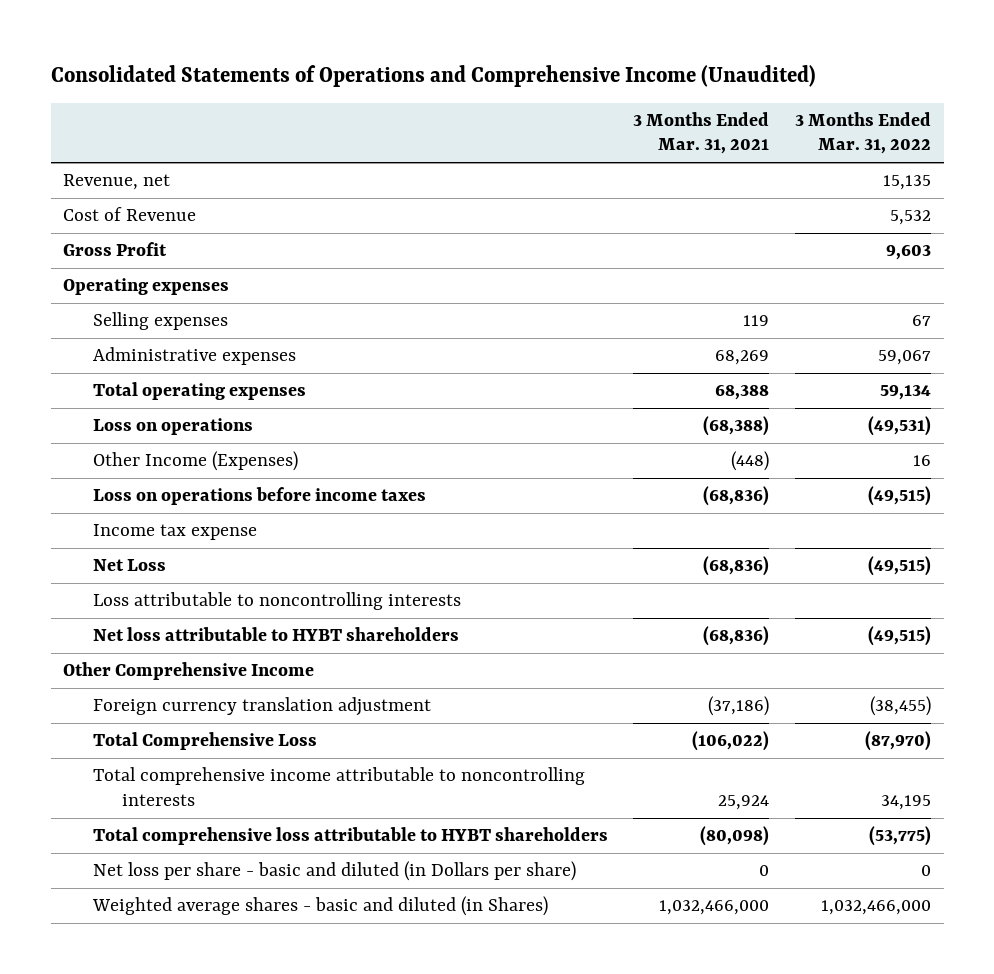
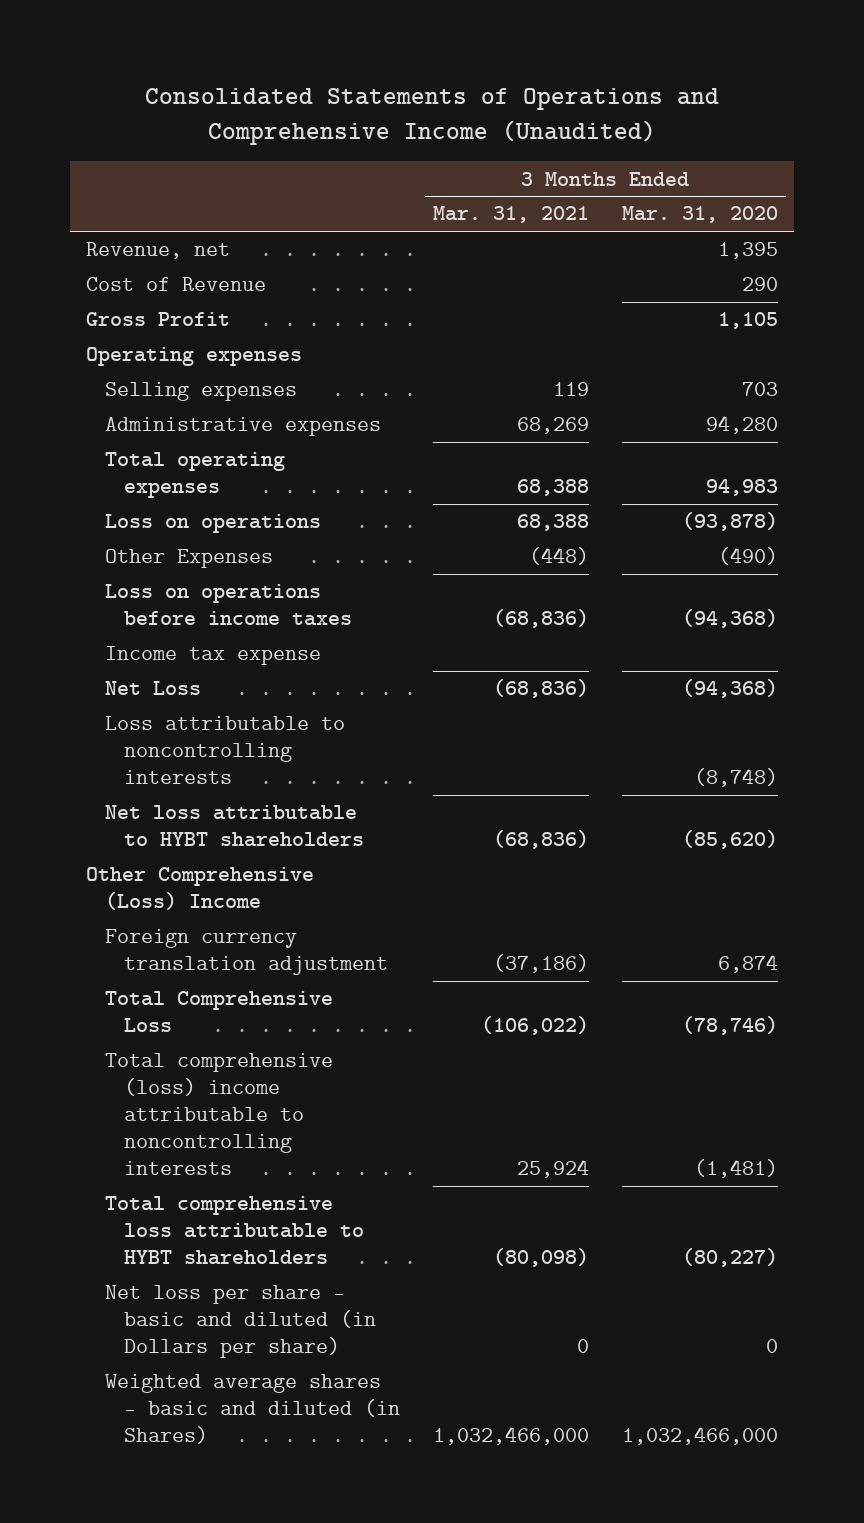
[794,111,931,155] 3 Months Ended Mar. 31, 2022 -> none
none -> [621,206,778,224] Mar. 31, 2020
[703,416,770,437] (68,388) -> [516,514,589,532] 68,388
[92,451,298,472] Other Income (Expenses) -> [104,549,273,569] Other Expenses
[63,662,315,681] Other Comprehensive Income -> [86,867,315,911] Other Comprehensive (Loss) Income
[92,767,585,806] Total comprehensive income attributable to noncontrolling interests -> [104,1053,333,1176] Total comprehensive (loss) income attributable to noncontrolling interests

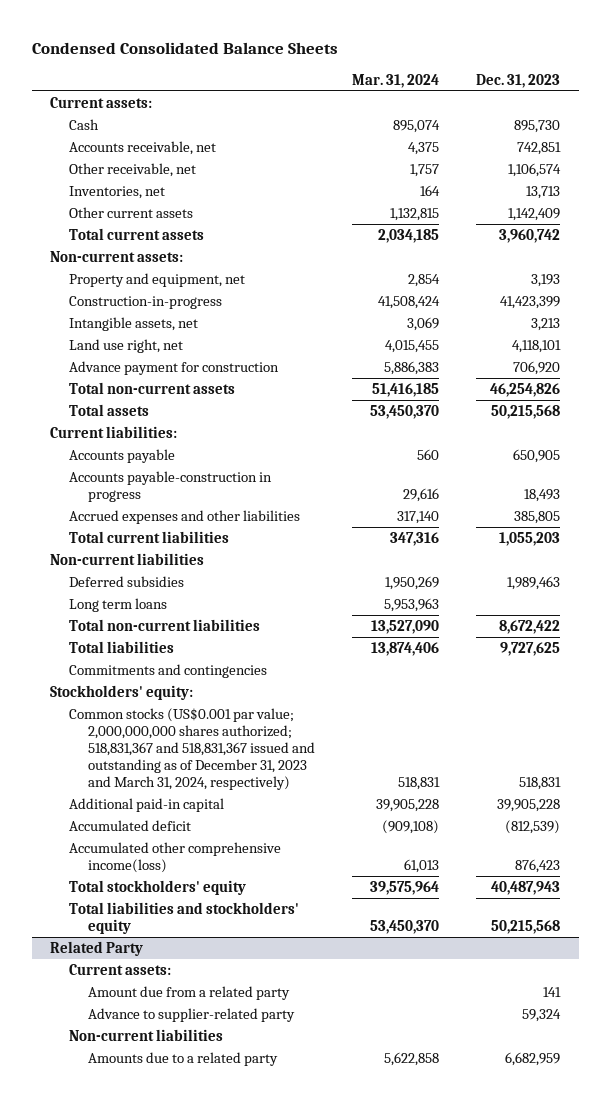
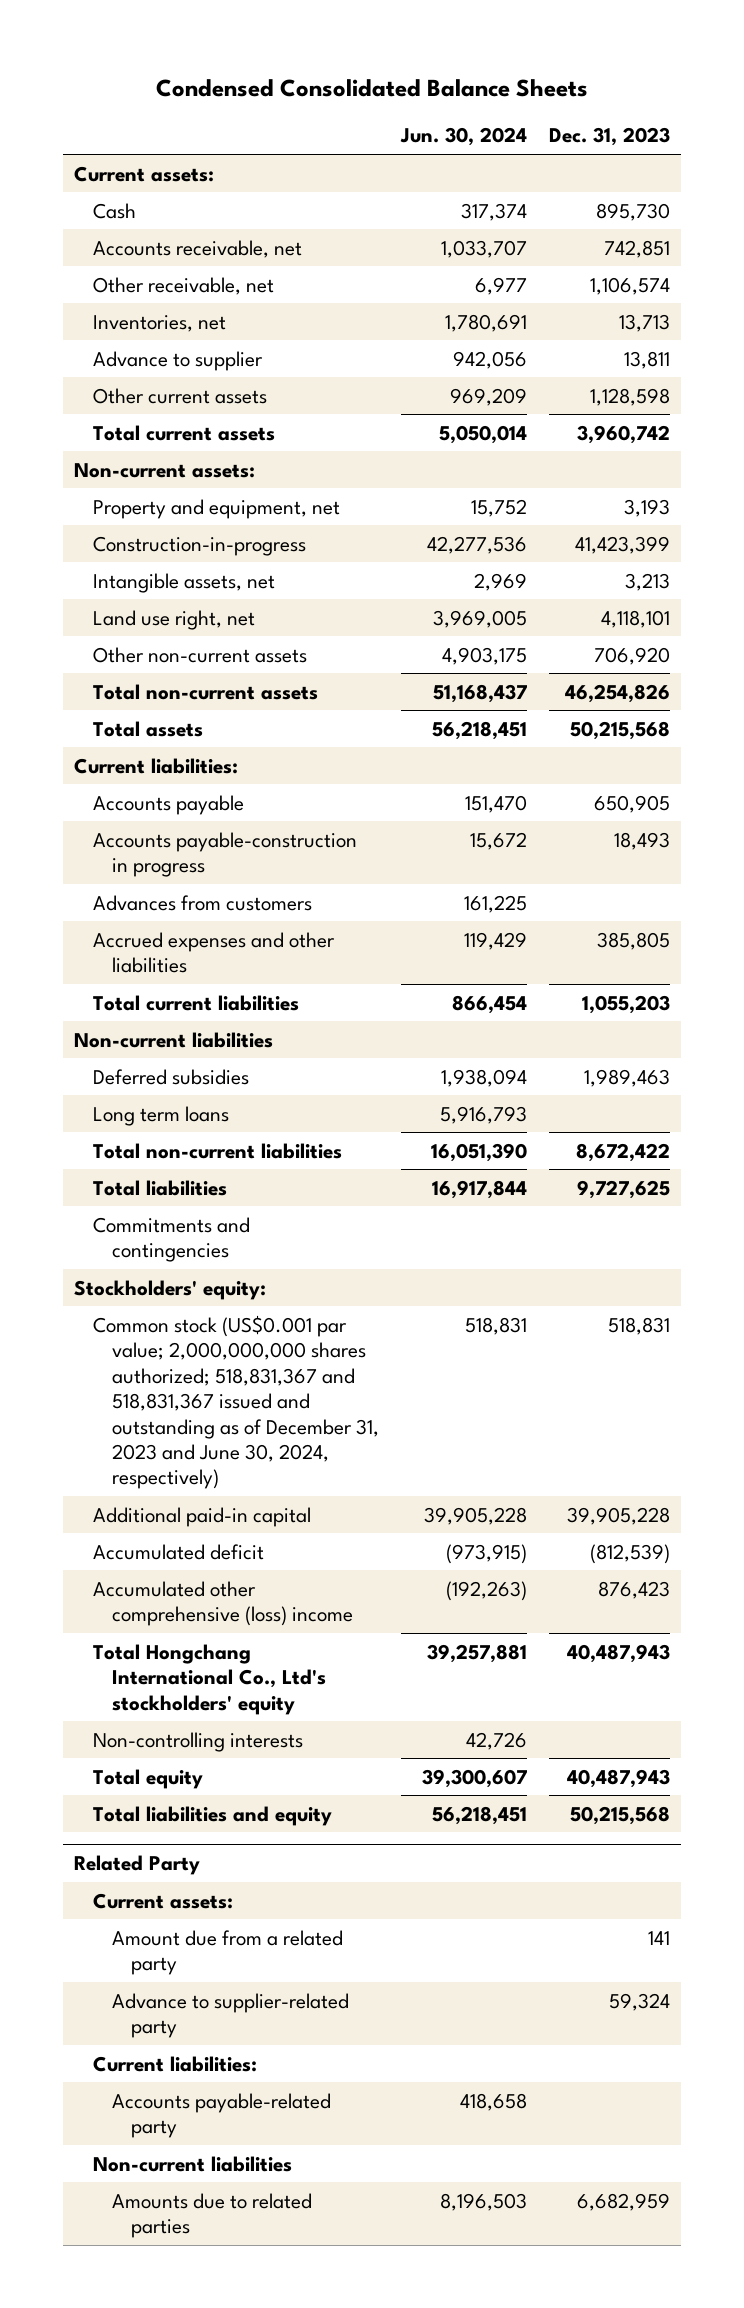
[352,73,440,88] Mar. 31, 2024 -> none
none -> [399,127,527,147] Jun. 30, 2024
none -> [92,350,263,371] Advance to supplier
[508,207,561,221] 1,142,409 -> [589,387,670,406] 1,128,598
[69,360,280,375] Advance payment for construction -> [92,646,307,663] Other non-current assets
none -> [92,894,312,911] Advances from customers
[69,707,316,791] Common stocks (US$0.001 par value; 2,000,000,000 shares authorized; 518,831,367 and 518,831,367 issued and outstanding as of December 31, 2023 and March 31, 2024, respectively) -> [92,1314,379,1490] Common stock (US$0.001 par value; 2,000,000,000 shares authorized; 518,831,367 and 518,831,367 issued and outstanding as of December 31, 2023 and June 30, 2024, respectively)
[69,841,282,874] Accumulated other comprehensive income(loss) -> [92,1580,353,1627] Accumulated other comprehensive (loss) income
none -> [92,1643,326,1715] Total Hongchang International Co., Ltd's stockholders' equity
none -> [92,1731,303,1752] Non-controlling interests
[69,879,247,895] Total stockholders' equity -> [92,1768,203,1789] Total equity
[69,901,300,935] Total liabilities and stockholders' equity -> [92,1805,332,1826] Total liabilities and equity
none -> [92,2055,257,2072] Current liabilities:
none -> [111,2092,331,2139] Accounts payable-related party
[88,1051,279,1066] Amounts due to a related party -> [111,2192,312,2239] Amounts due to related parties

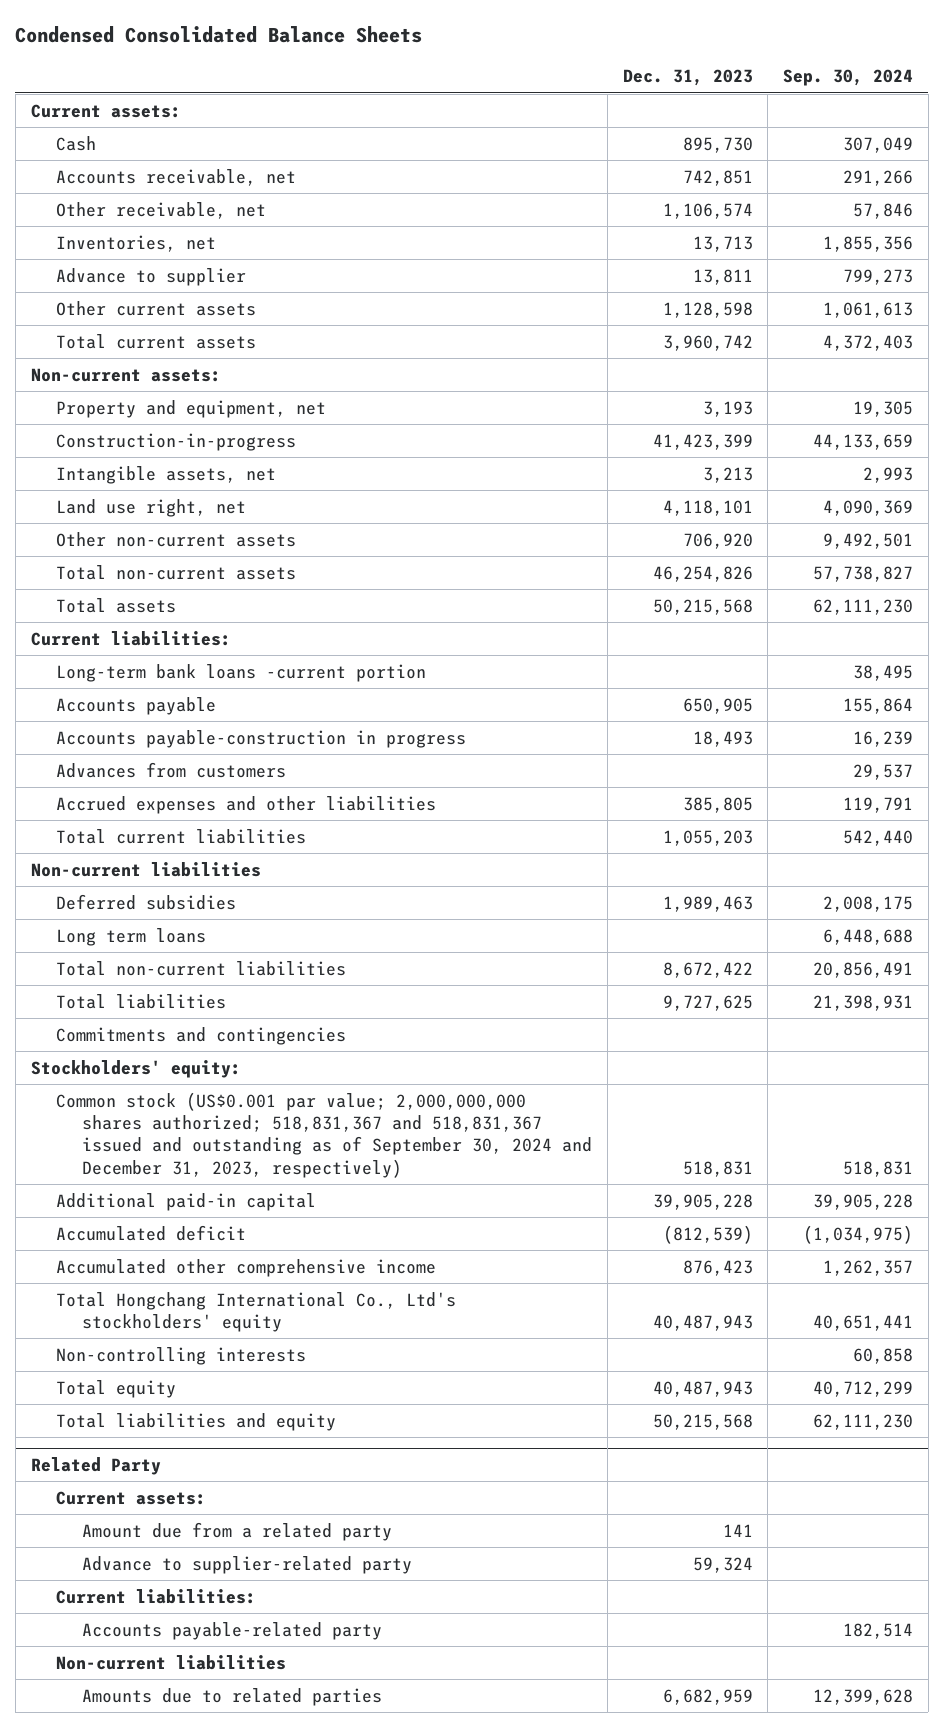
[399,127,527,147] Jun. 30, 2024 -> none
none -> [783,69,914,87] Sep. 30, 2024
none -> [56,663,427,682] Long-term bank loans -current portion
[92,1314,379,1490] Common stock (US$0.001 par value; 2,000,000,000 shares authorized; 518,831,367 and 518,831,367 issued and outstanding as of December 31, 2023 and June 30, 2024, respectively) -> [56,1091,593,1178] Common stock (US$0.001 par value; 2,000,000,000 shares authorized; 518,831,367 and 518,831,367 issued and outstanding as of September 30, 2024 and December 31, 2023, respectively)
[92,1580,353,1627] Accumulated other comprehensive (loss) income -> [56,1258,437,1277] Accumulated other comprehensive income

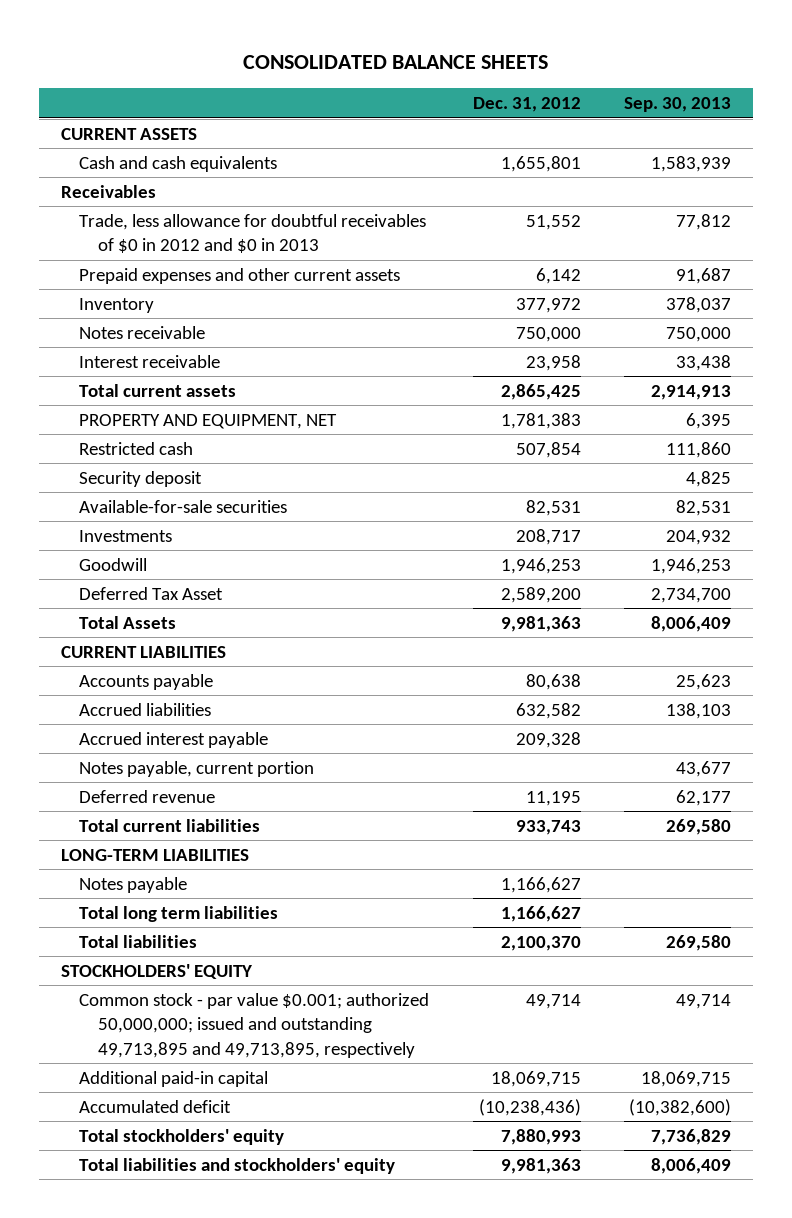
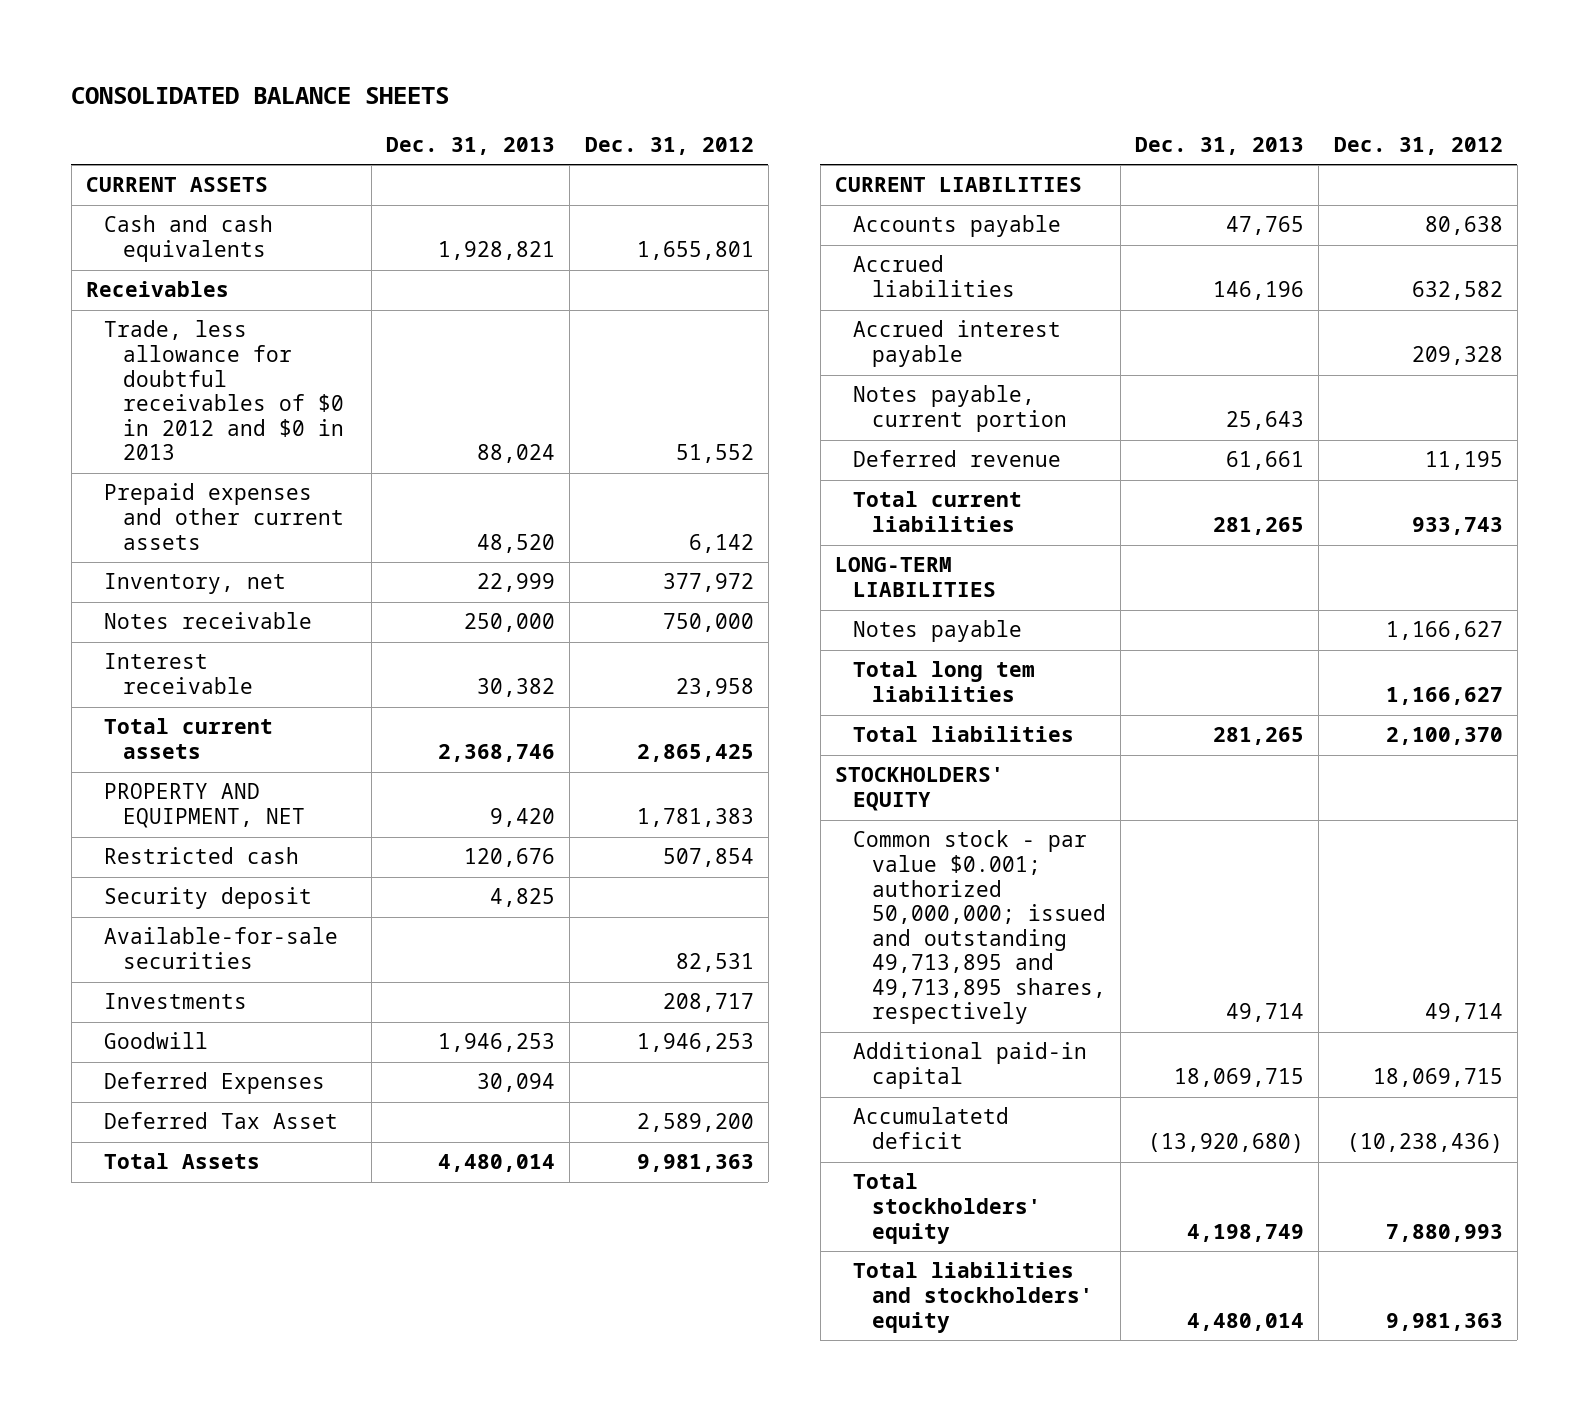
[624,97,732,113] Sep. 30, 2013 -> none
none -> [386,136,556,155] Dec. 31, 2013
[79,297,155,313] Inventory -> [104,573,287,595] Inventory, net
none -> [104,1072,326,1095] Deferred Expenses
[79,905,279,922] Total long term liabilities -> [853,661,1036,703] Total long tem liabilities
[79,992,430,1058] Common stock - par value $0.001; authorized 50,000,000; issued and outstanding 49,713,895 and 49,713,895, respectively -> [853,830,1106,1025] Common stock - par value $0.001; authorized 50,000,000; issued and outstanding 49,713,895 and 49,713,895 shares, respectively
[79,1099,232,1113] Accumulated deficit -> [853,1107,1010,1150] Accumulatetd deficit

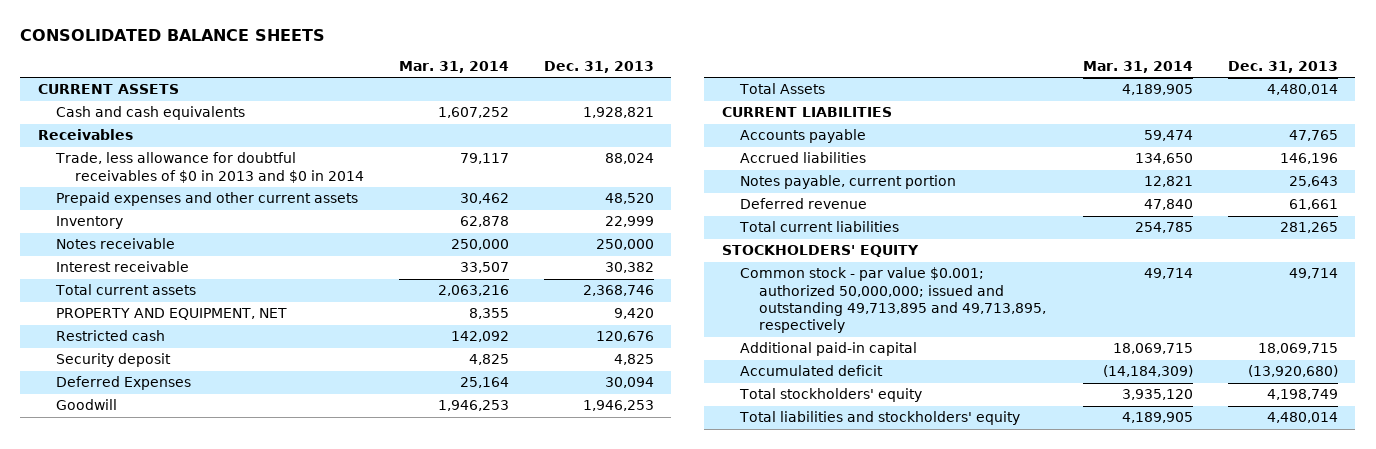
[584,136,754,155] Dec. 31, 2012 -> none
none -> [398,60,509,73] Mar. 31, 2014
[104,320,344,461] Trade, less allowance for doubtful receivables of $0 in 2012 and $0 in 2013 -> [55,152,364,183] Trade, less allowance for doubtful receivables of $0 in 2013 and $0 in 2014
[104,573,287,595] Inventory, net -> [56,216,124,230] Inventory
[104,927,339,970] Available-for-sale securities -> none
[104,993,248,1010] Investments -> none
[104,1112,339,1130] Deferred Tax Asset -> none
[104,1032,209,1050] Goodwill -> [56,399,118,411] Goodwill
[853,320,1062,368] Accrued interest payable -> none
[835,557,997,598] LONG-TERM LIABILITIES -> none
[853,620,1023,643] Notes payable -> none
[853,661,1036,703] Total long tem liabilities -> none
[853,726,1075,743] Total liabilities -> none
[853,830,1106,1025] Common stock - par value $0.001; authorized 50,000,000; issued and outstanding 49,713,895 and 49,713,895 shares, respectively -> [740,267,1046,334] Common stock - par value $0.001; authorized 50,000,000; issued and outstanding 49,713,895 and 49,713,895, respectively
[853,1107,1010,1150] Accumulatetd deficit -> [740,365,884,377] Accumulated deficit

